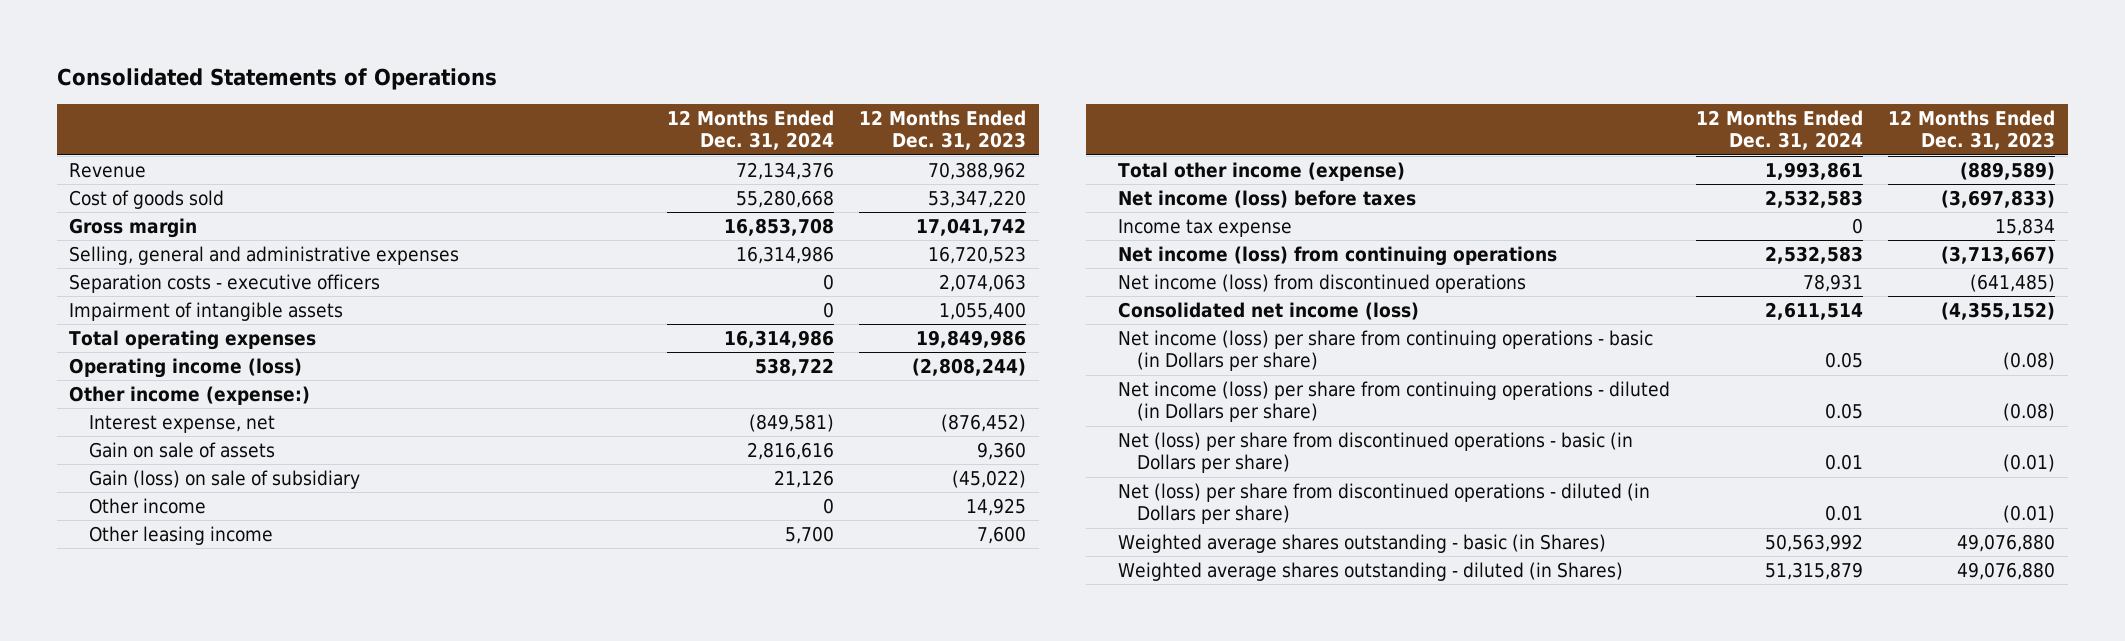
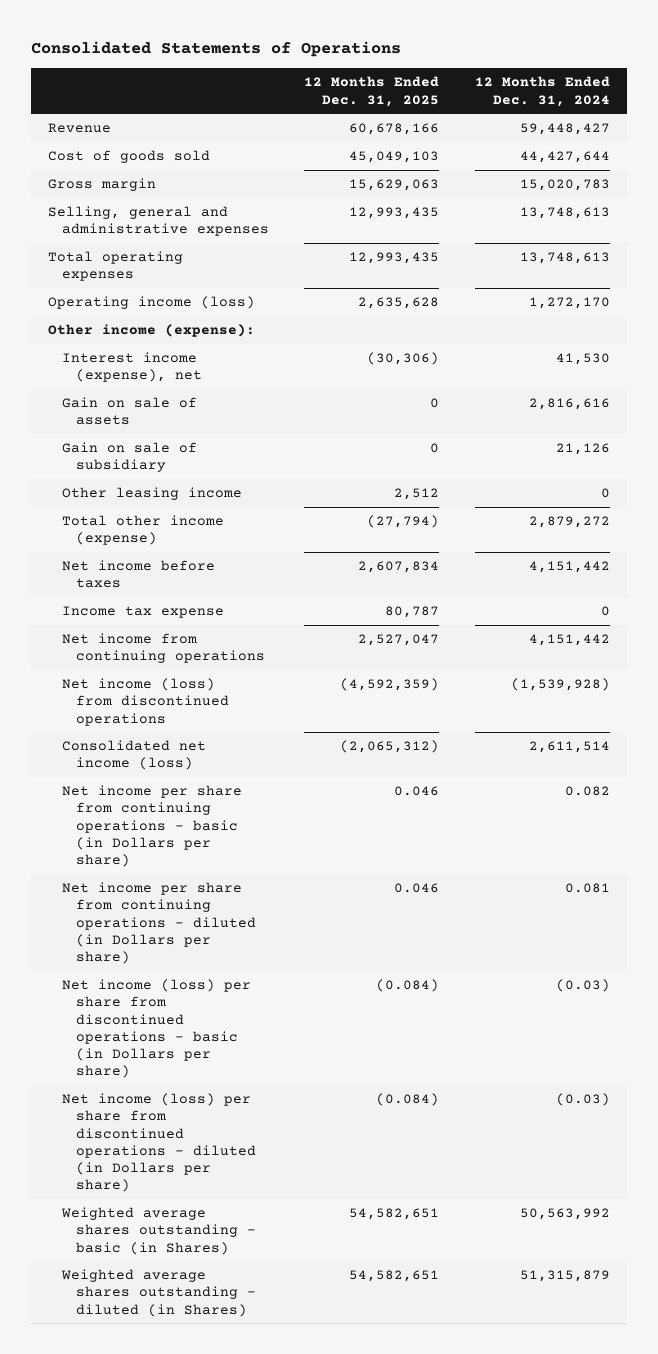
[859,109,1027,151] 12 Months Ended Dec. 31, 2023 -> none
none -> [304,76,440,107] 12 Months Ended Dec. 31, 2025
[69,273,381,293] Separation costs - executive officers -> none
[69,301,344,321] Impairment of intangible assets -> none
[735,161,834,180] 72,134,376 -> [519,123,610,136] 59,448,427
[735,189,834,208] 55,280,668 -> [519,151,610,164] 44,427,644
[723,217,834,236] 16,853,708 -> [519,179,610,192] 15,020,783
[735,245,834,264] 16,314,986 -> [519,207,610,220] 13,748,613
[723,329,834,348] 16,314,986 -> [519,252,610,265] 13,748,613
[754,357,834,376] 538,722 -> [528,297,610,310] 1,272,170
[69,385,311,405] Other income (expense:) -> [48,324,256,338] Other income (expense):
[88,414,275,433] Interest expense, net -> [62,352,202,383] Interest income (expense), net
[748,413,834,432] (849,581) -> [555,353,610,366] 41,530
[88,497,206,514] Other income -> none
[88,469,360,489] Gain (loss) on sale of subsidiary -> [62,442,198,473] Gain on sale of subsidiary
[784,525,834,544] 5,700 -> [600,488,610,499] 0
[1764,161,1863,180] 1,993,861 -> [528,516,610,529] 2,879,272
[1118,189,1417,208] Net income (loss) before taxes -> [62,560,216,589] Net income before taxes
[1764,189,1863,208] 2,532,583 -> [528,561,610,574] 4,151,442
[1118,245,1558,266] Net income (loss) from continuing operations -> [62,633,265,664] Net income from continuing operations
[1764,245,1863,264] 2,532,583 -> [528,634,610,647] 4,151,442
[1802,273,1863,292] 78,931 -> [510,678,610,692] (1,539,928)
[1118,329,1654,372] Net income (loss) per share from continuing operations - basic (in Dollars per share) -> [62,785,243,868] Net income per share from continuing operations - basic (in Dollars per share)
[1824,352,1863,369] 0.05 -> [564,786,610,797] 0.082
[1118,380,1671,423] Net income (loss) per share from continuing operations - diluted (in Dollars per share) -> [62,882,256,965] Net income per share from continuing operations - diluted (in Dollars per share)
[1824,403,1863,420] 0.05 -> [564,883,610,894] 0.081
[1118,431,1634,474] Net (loss) per share from discontinued operations - basic (in Dollars per share) -> [62,979,252,1079] Net income (loss) per share from discontinued operations - basic (in Dollars per share)
[1824,454,1863,471] 0.01 -> [555,979,610,993] (0.03)
[1118,482,1651,525] Net (loss) per share from discontinued operations - diluted (in Dollars per share) -> [62,1093,256,1193] Net income (loss) per share from discontinued operations - diluted (in Dollars per share)
[1824,505,1863,522] 0.01 -> [555,1093,610,1107] (0.03)

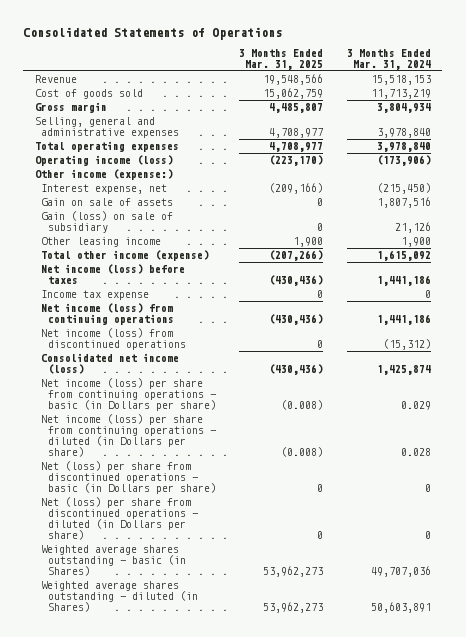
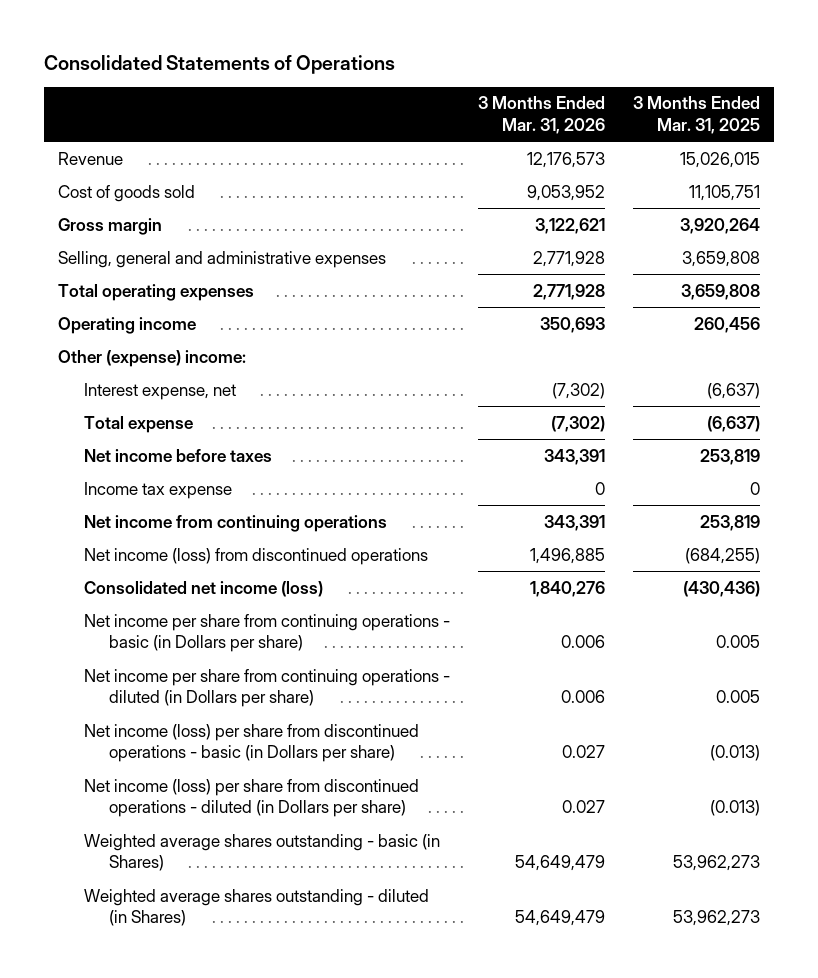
[346,48,431,71] 3 Months Ended Mar. 31, 2024 -> none
none -> [477,96,605,135] 3 Months Ended Mar. 31, 2026
[41,197,174,206] Gain on sale of assets -> none
[41,210,174,234] Gain (loss) on sale of subsidiary -> none
[41,236,162,247] Other leasing income -> none
[263,73,324,85] 19,548,566 -> [679,151,760,168] 15,026,015
[263,87,324,99] 15,062,759 -> [688,184,760,201] 11,105,751
[269,102,324,113] 4,485,807 -> [679,217,760,234] 3,920,264
[269,128,324,139] 4,708,977 -> [681,250,760,267] 3,659,808
[269,141,324,152] 4,708,977 -> [680,283,760,300] 3,659,808
[34,154,173,166] Operating income (loss) -> [57,316,196,334] Operating income
[269,154,324,166] (223,170) -> [693,316,760,333] 260,456
[34,168,173,180] Other income (expense:) -> [57,349,246,367] Other (expense) income:
[269,182,324,194] (209,166) -> [706,382,760,399] (6,637)
[41,249,210,261] Total other income (expense) -> [83,415,193,433] Total expense
[269,249,324,261] (207,266) -> [706,415,760,432] (6,637)
[41,263,186,285] Net income (loss) before taxes -> [83,448,272,462] Net income before taxes
[269,275,324,287] (430,436) -> [699,448,760,465] 253,819
[41,302,174,326] Net income (loss) from continuing operations -> [83,514,387,532] Net income from continuing operations
[269,314,324,326] (430,436) -> [699,514,760,531] 253,819
[317,340,324,349] 0 -> [684,547,760,564] (684,255)
[41,377,216,412] Net income (loss) per share from continuing operations - basic (in Dollars per share) -> [83,613,450,653] Net income per share from continuing operations - basic (in Dollars per share)
[281,400,324,411] (0.008) -> [715,635,760,649] 0.005
[41,413,216,458] Net income (loss) per share from continuing operations - diluted (in Dollars per share) -> [83,668,450,708] Net income per share from continuing operations - diluted (in Dollars per share)
[281,447,324,458] (0.008) -> [715,690,760,704] 0.005
[41,460,216,495] Net (loss) per share from discontinued operations - basic (in Dollars per share) -> [83,723,419,763] Net income (loss) per share from discontinued operations - basic (in Dollars per share)
[317,484,324,493] 0 -> [709,745,760,762] (0.013)
[41,496,198,541] Net (loss) per share from discontinued operations - diluted (in Dollars per share) -> [83,778,419,818] Net income (loss) per share from discontinued operations - diluted (in Dollars per share)
[317,531,324,540] 0 -> [709,800,760,817] (0.013)

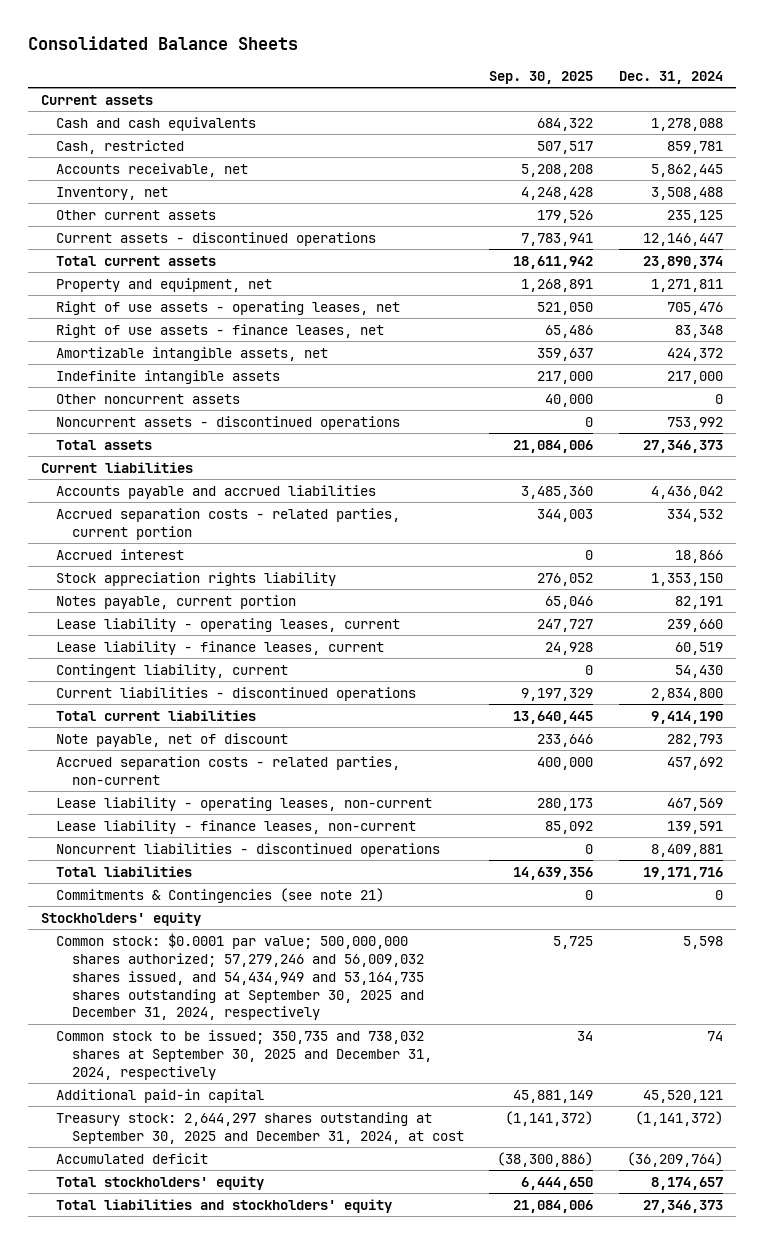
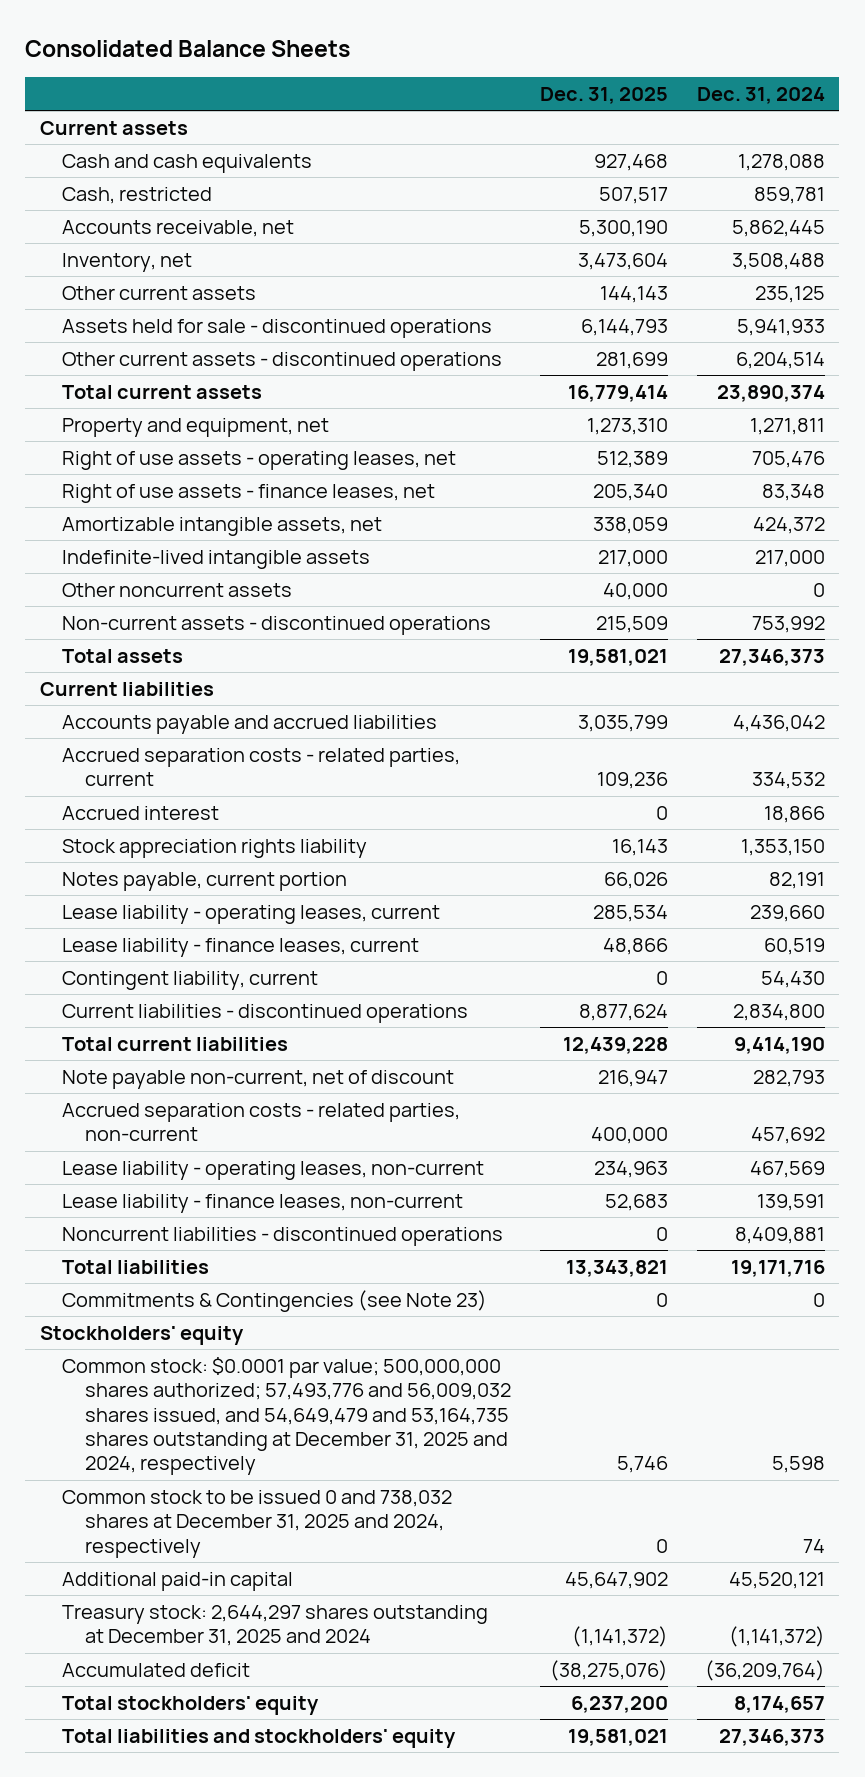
[489,70,594,84] Sep. 30, 2025 -> none
none -> [539,86,668,104] Dec. 31, 2025
none -> [62,319,493,339] Assets held for sale - discontinued operations
[56,231,377,246] Current assets - discontinued operations -> [62,352,503,372] Other current assets - discontinued operations
[643,232,724,246] 12,146,447 -> [735,352,825,370] 6,204,514
[56,369,281,384] Indefinite intangible assets -> [62,550,371,570] Indefinite-lived intangible assets
[56,415,401,430] Noncurrent assets - discontinued operations -> [62,616,492,636] Non-current assets - discontinued operations
[56,507,401,540] Accrued separation costs - related parties, current portion -> [62,748,461,787] Accrued separation costs - related parties, current
[56,732,289,747] Note payable, net of discount -> [62,1070,455,1090] Note payable non-current, net of discount
[56,887,385,903] Commitments & Contingencies (see note 21) -> [62,1290,488,1313] Commitments & Contingencies (see Note 23)
[56,932,424,1021] Common stock: $0.0001 par value; 500,000,000 shares authorized; 57,279,246 and 56,009,032 shares issued, and 54,434,949 and 53,164,735 shares outstanding at September 30, 2025 and December 31, 2024, respectively -> [62,1357,512,1476] Common stock: $0.0001 par value; 500,000,000 shares authorized; 57,493,776 and 56,009,032 shares issued, and 54,649,479 and 53,164,735 shares outstanding at December 31, 2025 and 2024, respectively
[56,1029,432,1080] Common stock to be issued; 350,735 and 738,032 shares at September 30, 2025 and December 31, 2024, respectively -> [62,1490,453,1558] Common stock to be issued 0 and 738,032 shares at December 31, 2025 and 2024, respectively
[56,1111,464,1144] Treasury stock: 2,644,297 shares outstanding at September 30, 2025 and December 31, 2024, at cost -> [62,1605,489,1647] Treasury stock: 2,644,297 shares outstanding at December 31, 2025 and 2024

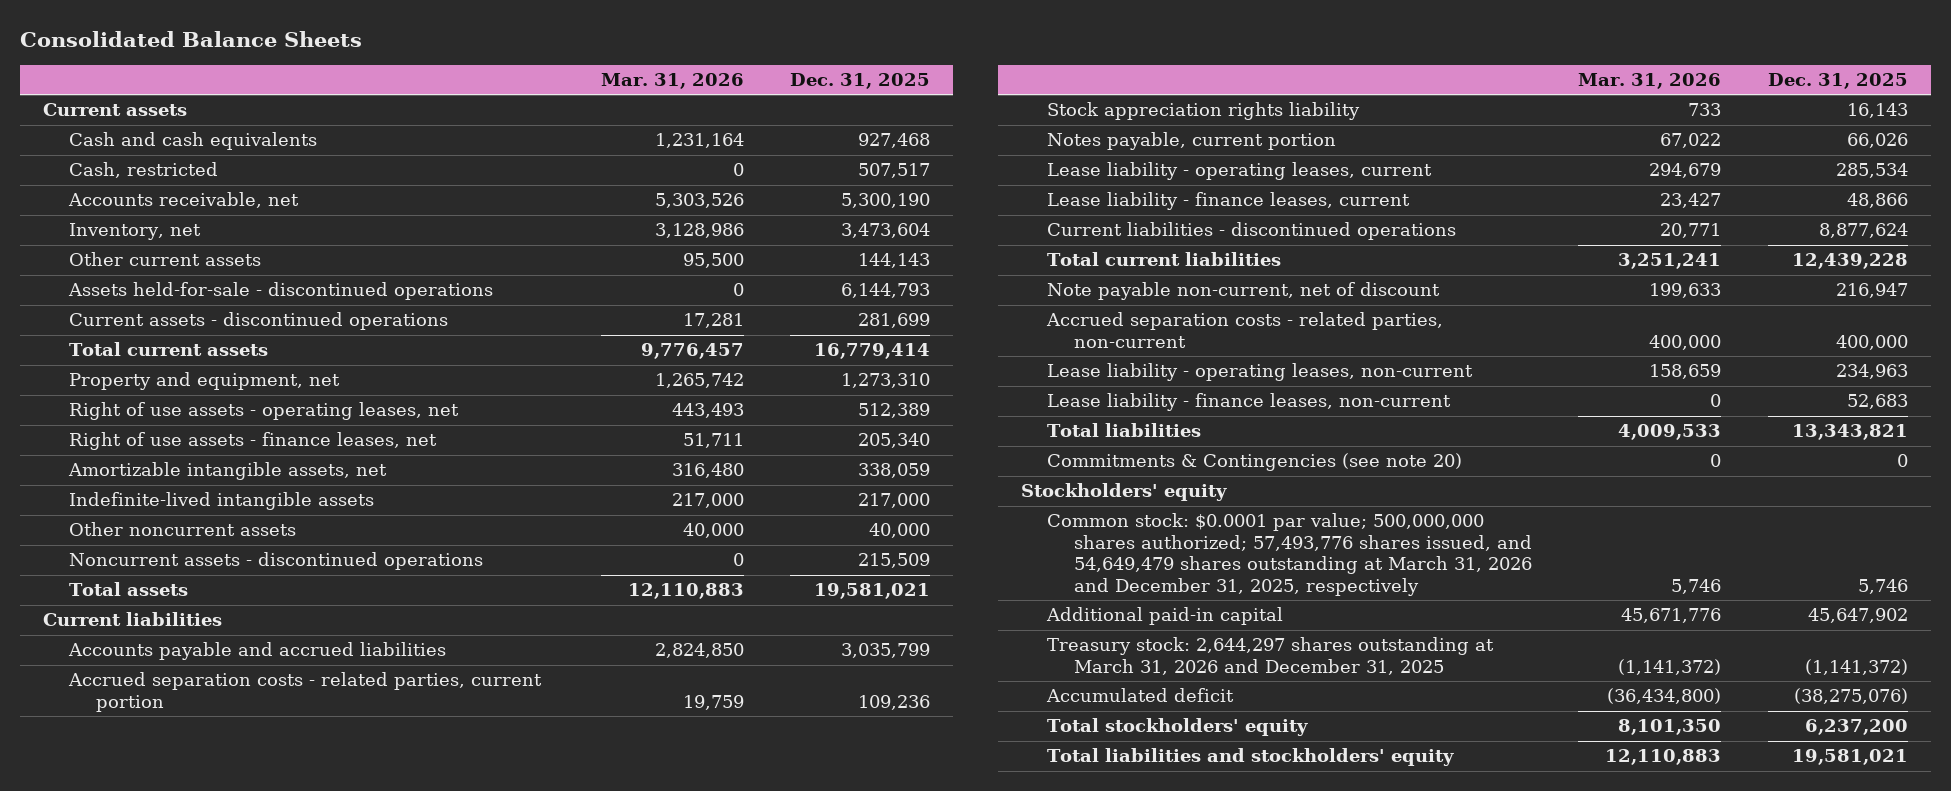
[696,86,825,104] Dec. 31, 2024 -> none
none -> [600,73,744,90] Mar. 31, 2026
[62,319,493,339] Assets held for sale - discontinued operations -> [68,282,494,301] Assets held-for-sale - discontinued operations
[62,352,503,372] Other current assets - discontinued operations -> [69,312,449,331] Current assets - discontinued operations
[62,616,492,636] Non-current assets - discontinued operations -> [69,552,484,571] Noncurrent assets - discontinued operations
[62,806,220,821] Accrued interest -> none
[62,748,461,787] Accrued separation costs - related parties, current -> [68,672,543,712] Accrued separation costs - related parties, current portion
[62,971,319,991] Contingent liability, current -> none
[62,1227,504,1247] Noncurrent liabilities - discontinued operations -> none
[62,1290,488,1313] Commitments & Contingencies (see Note 23) -> [1047,453,1463,472] Commitments & Contingencies (see note 20)
[62,1490,453,1558] Common stock to be issued 0 and 738,032 shares at December 31, 2025 and 2024, respectively -> none
[62,1357,512,1476] Common stock: $0.0001 par value; 500,000,000 shares authorized; 57,493,776 and 56,009,032 shares issued, and 54,649,479 and 53,164,735 shares outstanding at December 31, 2025 and 2024, respectively -> [1047,513,1532,596] Common stock: $0.0001 par value; 500,000,000 shares authorized; 57,493,776 shares issued, and 54,649,479 shares outstanding at March 31, 2026 and December 31, 2025, respectively
[62,1605,489,1647] Treasury stock: 2,644,297 shares outstanding at December 31, 2025 and 2024 -> [1047,637,1495,675] Treasury stock: 2,644,297 shares outstanding at March 31, 2026 and December 31, 2025

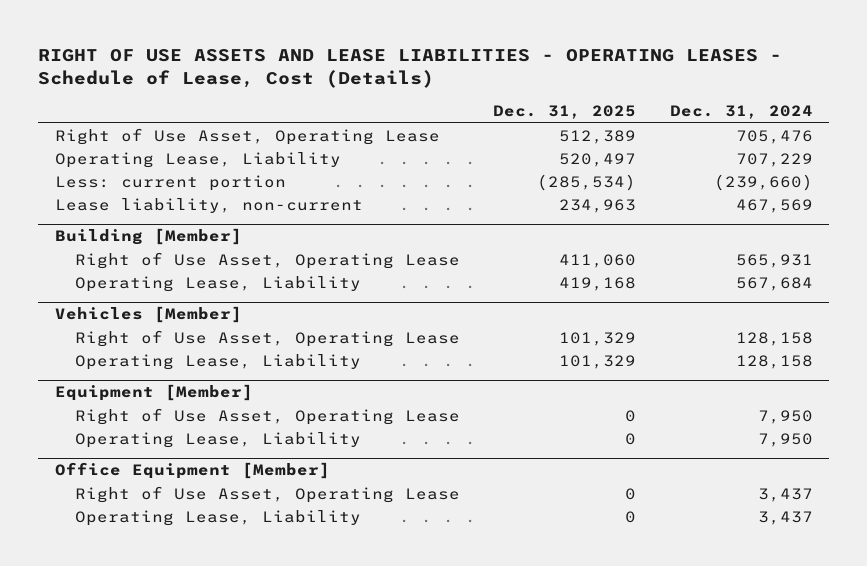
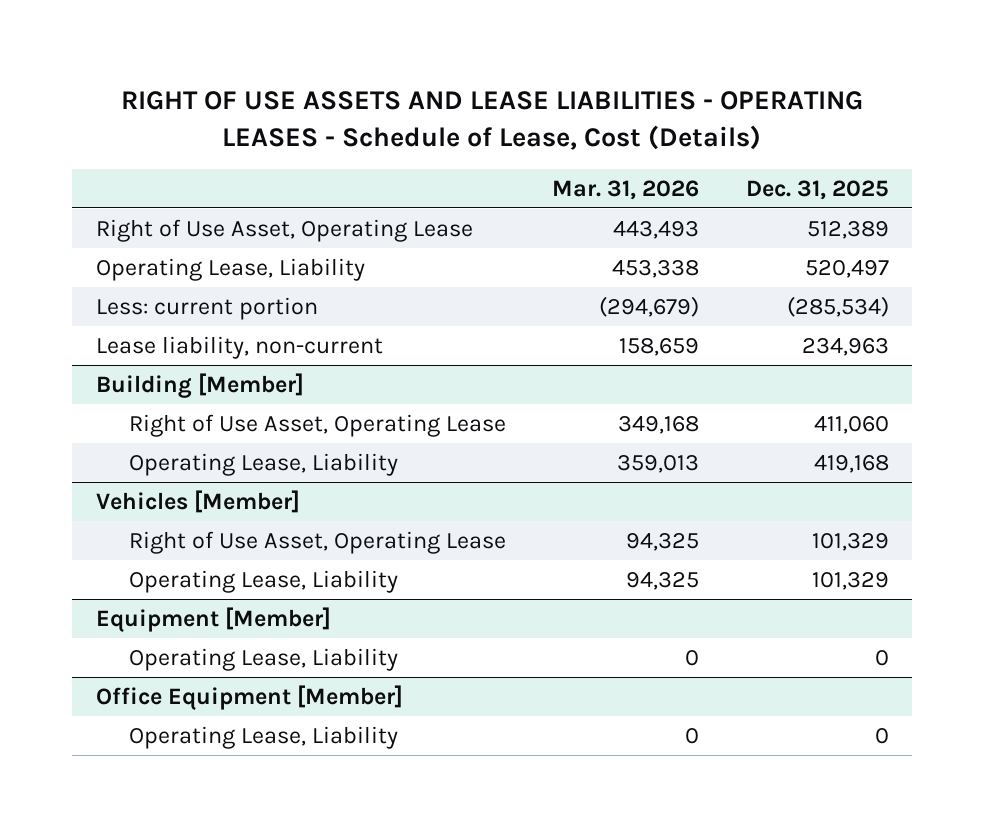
[669,105,813,120] Dec. 31, 2024 -> none
none -> [552,179,700,200] Mar. 31, 2026
[74,407,460,425] Right of Use Asset, Operating Lease -> none
[74,485,460,503] Right of Use Asset, Operating Lease -> none

